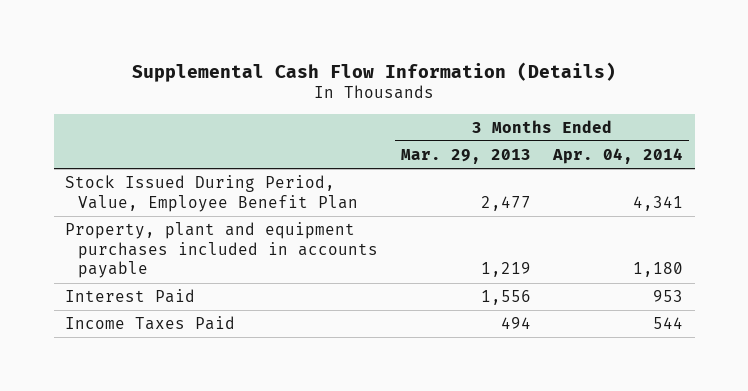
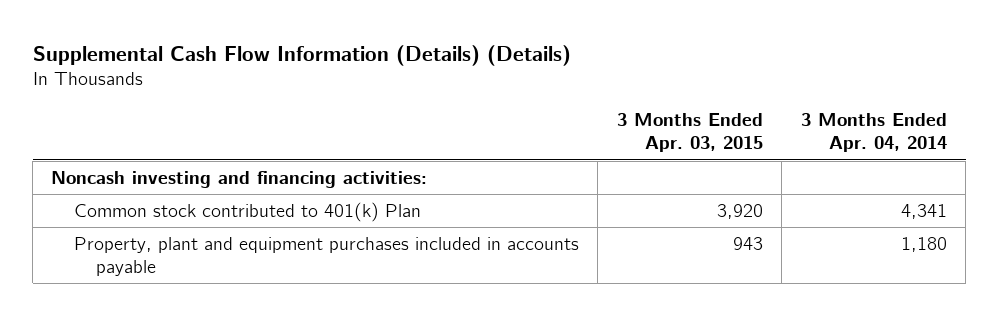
[132,61,617,82] Supplemental Cash Flow Information (Details) -> [32,44,571,66] Supplemental Cash Flow Information (Details) (Details)
[400,148,531,164] Mar. 29, 2013 -> none
none -> [616,113,763,153] 3 Months Ended Apr. 03, 2015
none -> [51,170,428,188] Noncash investing and financing activities:
[65,174,359,212] Stock Issued During Period, Value, Employee Benefit Plan -> [73,201,421,222] Common stock contributed to 401(k) Plan
[65,288,196,303] Interest Paid -> none
[65,315,236,330] Income Taxes Paid -> none

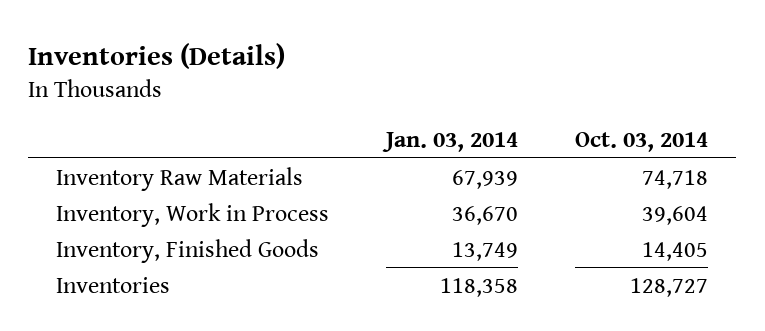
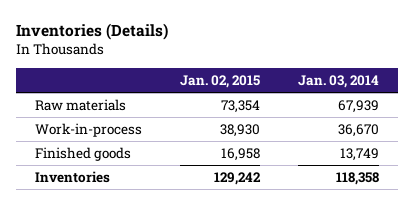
[575,132,709,153] Oct. 03, 2014 -> none
none -> [179,74,260,88] Jan. 02, 2015
[56,166,304,191] Inventory Raw Materials -> [34,98,126,111] Raw materials
[56,202,330,227] Inventory, Work in Process -> [34,122,142,137] Work-in-process
[56,238,320,263] Inventory, Finished Goods -> [34,146,131,161] Finished goods

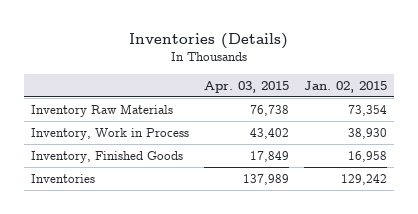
[298,74,380,88] Jan. 03, 2014 -> none
none -> [203,80,289,93] Apr. 03, 2015
[34,98,126,111] Raw materials -> [31,103,174,117] Inventory Raw Materials
[34,122,142,137] Work-in-process -> [31,127,190,140] Inventory, Work in Process
[34,146,131,161] Finished goods -> [31,150,184,163] Inventory, Finished Goods

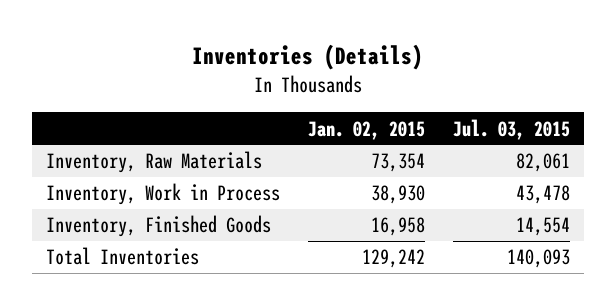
[203,80,289,93] Apr. 03, 2015 -> none
none -> [453,118,571,140] Jul. 03, 2015
[31,103,174,117] Inventory Raw Materials -> [46,151,263,174] Inventory, Raw Materials
[31,173,96,183] Inventories -> [46,247,200,266] Total Inventories

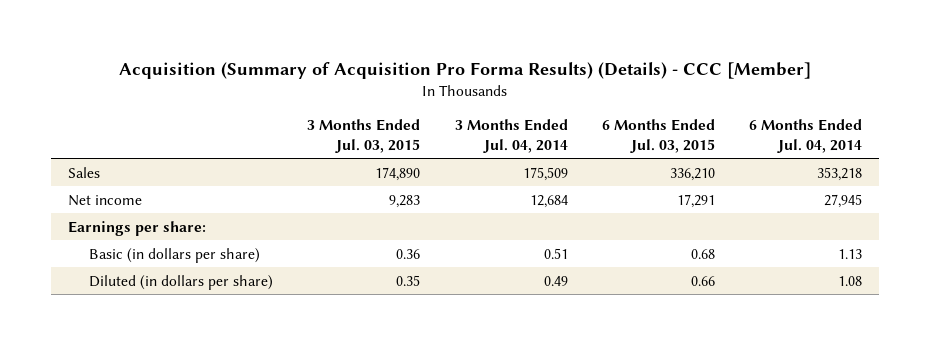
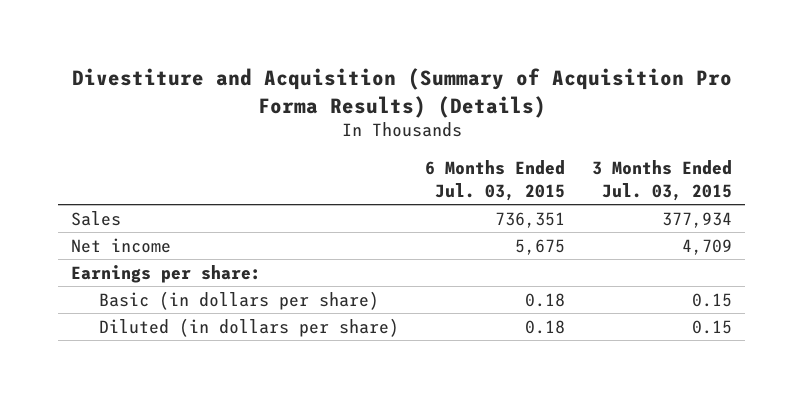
[119,61,812,79] Acquisition (Summary of Acquisition Pro Forma Results) (Details) - CCC [Member] -> [71,68,732,118] Divestiture and Acquisition (Summary of Acquisition Pro Forma Results) (Details)
[454,119,568,153] 3 Months Ended Jul. 04, 2014 -> none
[749,119,863,153] 6 Months Ended Jul. 04, 2014 -> none
[375,166,421,181] 174,890 -> [662,211,733,228] 377,934
[669,167,715,181] 336,210 -> [495,211,566,228] 736,351
[389,194,421,208] 9,283 -> [682,238,733,255] 4,709
[676,193,715,208] 17,291 -> [515,238,566,255] 5,675
[396,248,421,259] 0.36 -> [692,292,733,307] 0.15
[690,248,715,259] 0.68 -> [525,292,566,307] 0.18
[396,274,421,286] 0.35 -> [692,319,733,334] 0.15
[690,275,715,286] 0.66 -> [525,319,566,334] 0.18

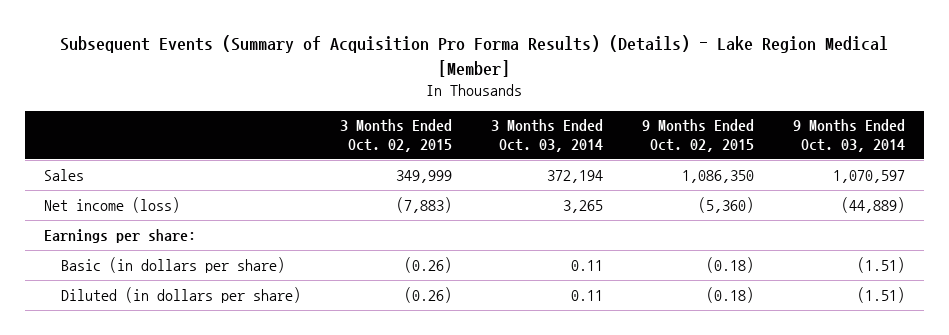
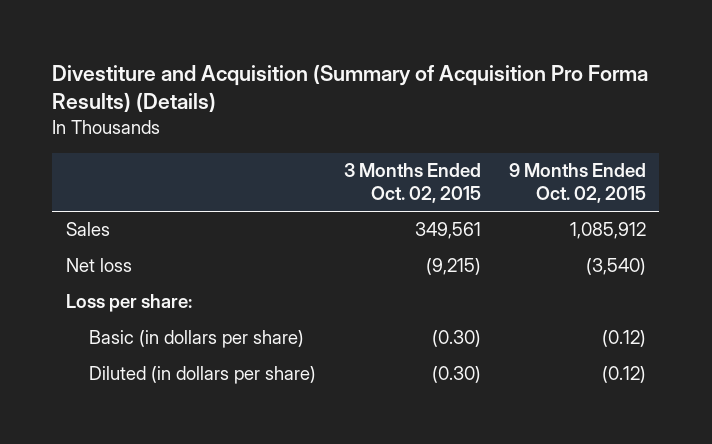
[60,35,889,77] Subsequent Events (Summary of Acquisition Pro Forma Results) (Details) - Lake Region Medical [Member] -> [52,63,649,113] Divestiture and Acquisition (Summary of Acquisition Pro Forma Results) (Details)
[490,119,603,153] 3 Months Ended Oct. 03, 2014 -> none
[792,119,905,153] 9 Months Ended Oct. 03, 2014 -> none
[395,169,452,183] 349,999 -> [414,222,481,240] 349,561
[681,169,754,183] 1,086,350 -> [569,222,646,240] 1,085,912
[44,196,181,213] Net income (loss) -> [66,258,133,273] Net loss
[395,196,452,213] (7,883) -> [425,258,481,276] (9,215)
[697,196,754,213] (5,360) -> [585,258,646,276] (3,540)
[44,228,197,243] Earnings per share: -> [66,294,193,313] Loss per share:
[403,256,452,273] (0.26) -> [431,330,481,348] (0.30)
[705,256,754,273] (0.18) -> [601,330,646,348] (0.12)
[403,286,452,303] (0.26) -> [431,366,481,384] (0.30)
[705,286,754,303] (0.18) -> [601,366,646,384] (0.12)

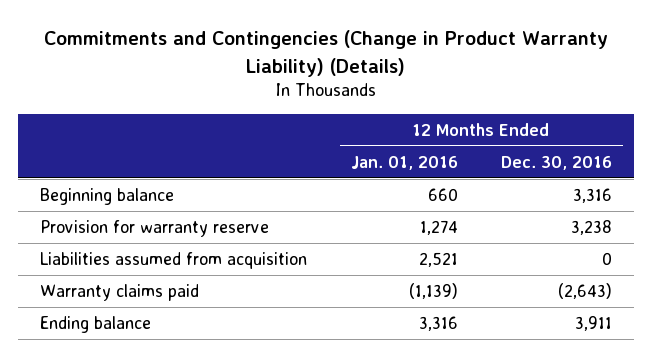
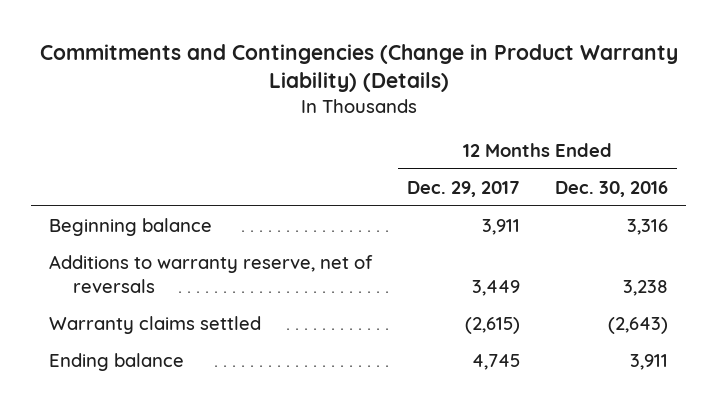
[350,155,458,170] Jan. 01, 2016 -> none
none -> [407,180,521,197] Dec. 29, 2017
[39,251,307,269] Liabilities assumed from acquisition -> none
[39,219,269,237] Provision for warranty reserve -> [48,255,373,293] Additions to warranty reserve, net of reversals
[39,283,199,301] Warranty claims paid -> [48,316,261,335] Warranty claims settled

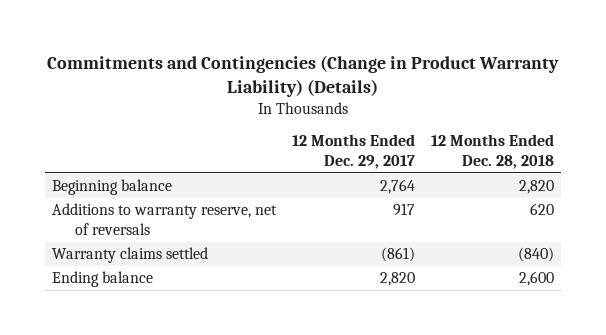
[555,180,669,197] Dec. 30, 2016 -> none
none -> [430,134,554,170] 12 Months Ended Dec. 28, 2018
[482,219,521,236] 3,911 -> [380,179,416,195] 2,764
[472,279,521,296] 3,449 -> [393,203,416,217] 917
[465,317,521,335] (2,615) -> [381,247,416,263] (861)
[472,354,521,371] 4,745 -> [380,272,416,287] 2,820

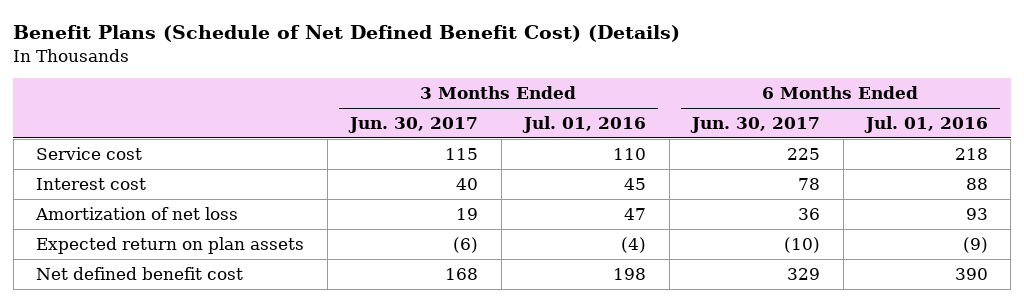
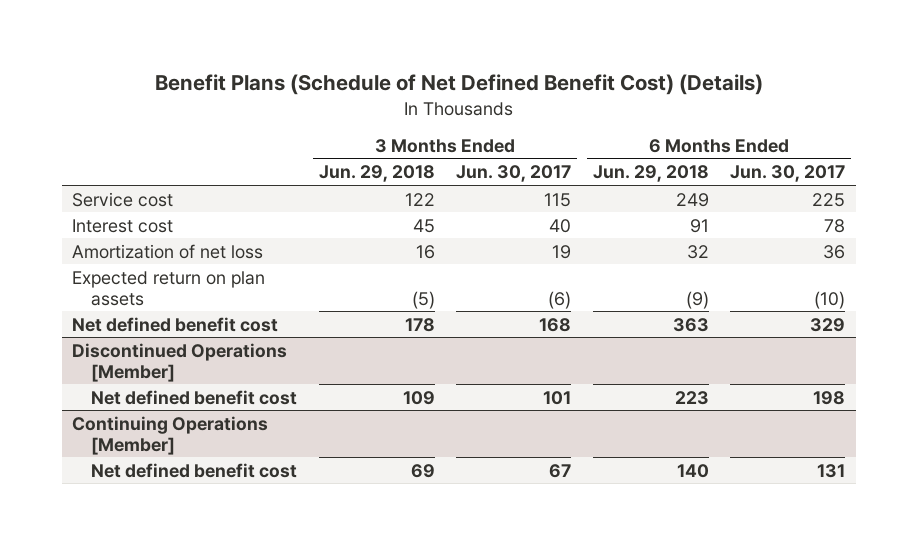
[522,115,647,133] Jul. 01, 2016 -> none
[864,115,989,133] Jul. 01, 2016 -> none
none -> [318,165,435,183] Jun. 29, 2018
none -> [592,165,709,183] Jun. 29, 2018
none -> [72,342,288,382] Discontinued Operations [Member]
none -> [91,389,298,405] Net defined benefit cost
none -> [72,415,269,455] Continuing Operations [Member]
none -> [91,462,298,478] Net defined benefit cost

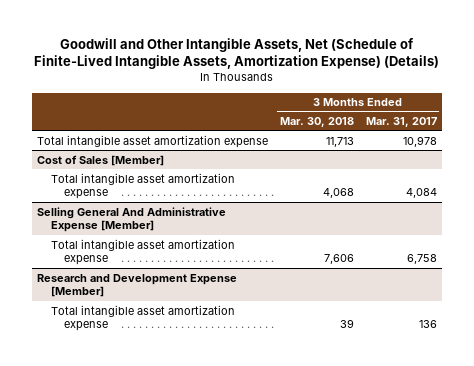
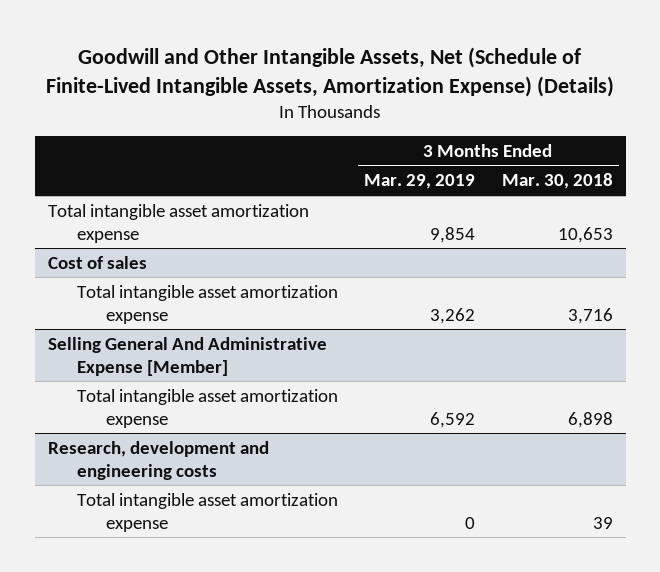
[365,117,437,128] Mar. 31, 2017 -> none
none -> [364,174,476,190] Mar. 29, 2019
[325,136,354,147] 11,713 -> [557,226,613,243] 10,653
[37,154,165,166] Cost of Sales [Member] -> [47,255,147,269] Cost of sales
[322,188,354,199] 4,068 -> [567,307,613,324] 3,716
[323,254,354,265] 7,606 -> [567,411,613,428] 6,898
[37,273,238,298] Research and Development Expense [Member] -> [47,440,269,480] Research, development and engineering costs

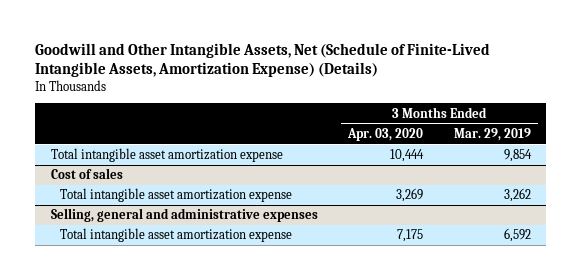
[501,173,613,190] Mar. 30, 2018 -> none
none -> [347,127,424,141] Apr. 03, 2020
[47,336,327,376] Selling General And Administrative Expense [Member] -> [50,208,318,223] Selling, general and administrative expenses
[47,440,269,480] Research, development and engineering costs -> none
[77,492,339,532] Total intangible asset amortization expense -> none

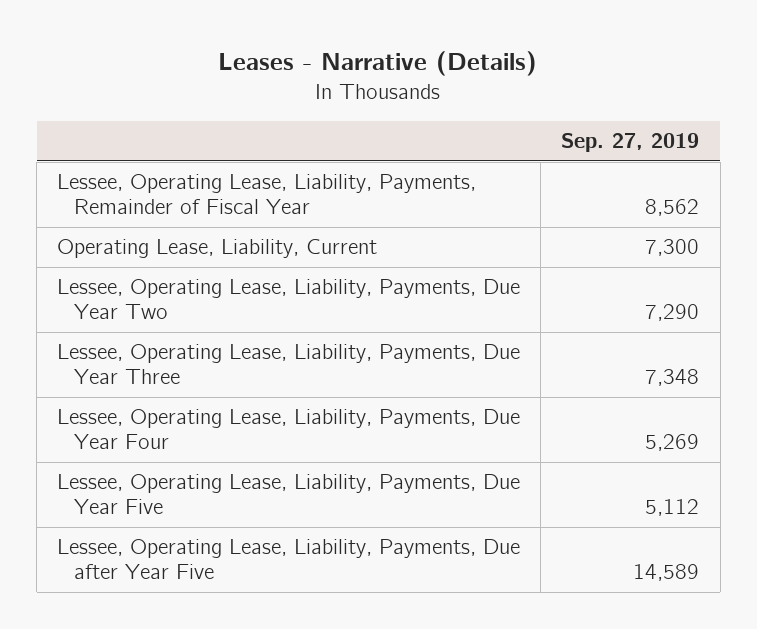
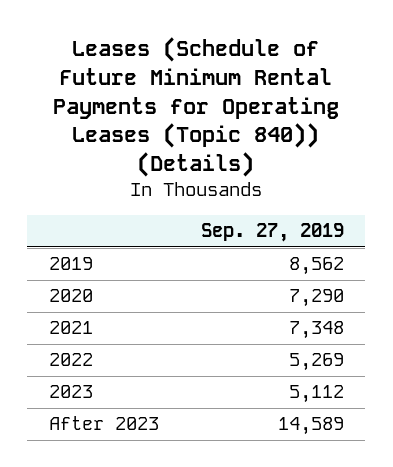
[218,51,538,77] Leases - Narrative (Details) -> [53,37,340,178] Leases (Schedule of Future Minimum Rental Payments for Operating Leases (Topic 840)) (Details)
[57,239,378,259] Operating Lease, Liability, Current -> none
[57,174,477,215] Lessee, Operating Lease, Liability, Payments, Remainder of Fiscal Year -> [48,257,93,271] 2019
[57,279,521,320] Lessee, Operating Lease, Liability, Payments, Due Year Two -> [48,289,93,303] 2020
[57,344,521,385] Lessee, Operating Lease, Liability, Payments, Due Year Three -> [48,321,93,335] 2021
[57,409,521,450] Lessee, Operating Lease, Liability, Payments, Due Year Four -> [48,353,93,367] 2022
[57,474,521,515] Lessee, Operating Lease, Liability, Payments, Due Year Five -> [48,385,93,399] 2023
[57,539,521,580] Lessee, Operating Lease, Liability, Payments, Due after Year Five -> [48,416,159,431] After 2023

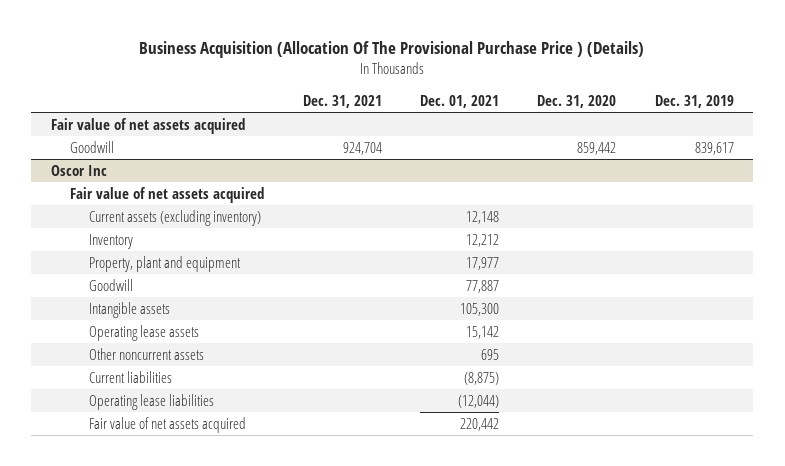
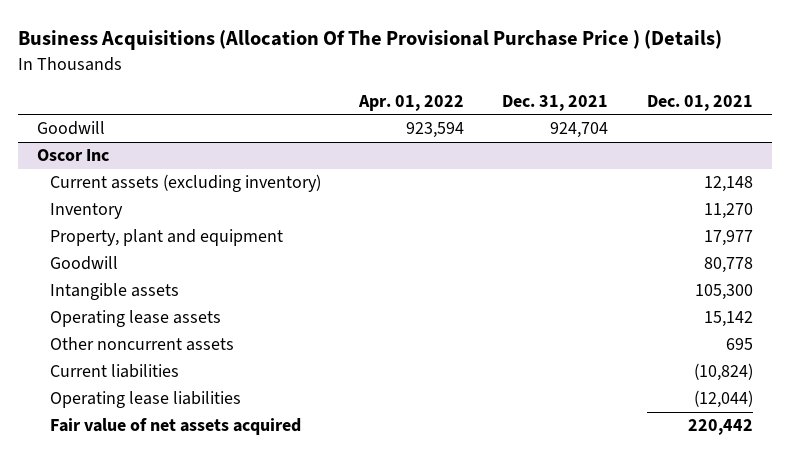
[139,41,645,59] Business Acquisition (Allocation Of The Provisional Purchase Price ) (Details) -> [17,30,722,51] Business Acquisitions (Allocation Of The Provisional Purchase Price ) (Details)
[537,95,617,109] Dec. 31, 2020 -> none
[654,95,734,109] Dec. 31, 2019 -> none
none -> [357,94,464,111] Apr. 01, 2022
[50,117,245,134] Fair value of net assets acquired -> none
[70,186,265,203] Fair value of net assets acquired -> none
[465,233,499,247] 12,212 -> [703,203,753,220] 11,270
[465,279,499,293] 77,887 -> [703,257,753,274] 80,778
[463,371,499,385] (8,875) -> [693,363,753,382] (10,824)

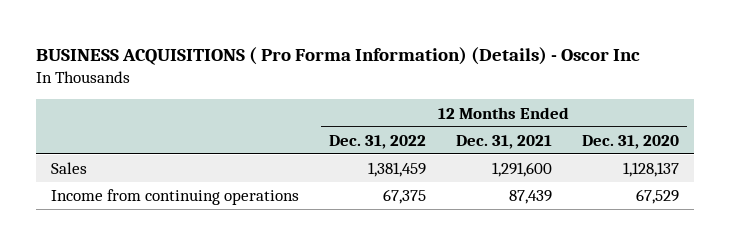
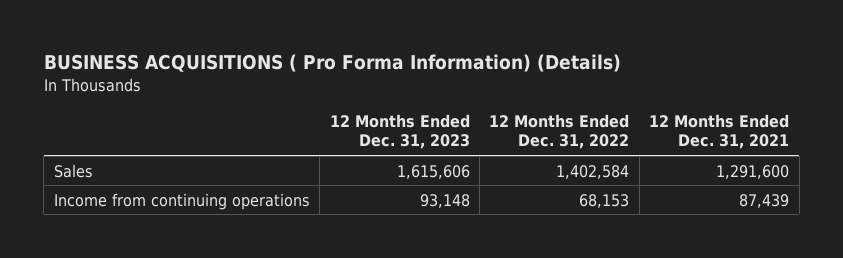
[35,46,640,65] BUSINESS ACQUISITIONS ( Pro Forma Information) (Details) - Oscor Inc -> [43,53,621,72] BUSINESS ACQUISITIONS ( Pro Forma Information) (Details)
[582,134,680,149] Dec. 31, 2020 -> none
none -> [329,114,470,150] 12 Months Ended Dec. 31, 2023
[367,162,426,178] 1,381,459 -> [556,164,630,179] 1,402,584
[382,189,426,205] 67,375 -> [579,193,630,208] 68,153

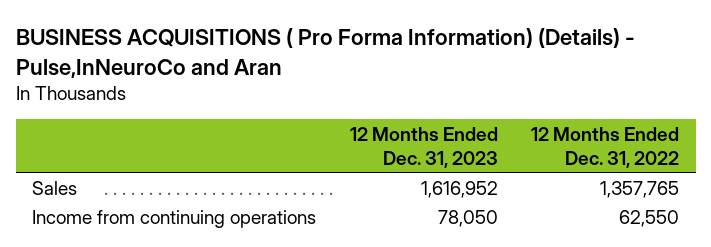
[43,53,621,72] BUSINESS ACQUISITIONS ( Pro Forma Information) (Details) -> [15,28,635,78] BUSINESS ACQUISITIONS ( Pro Forma Information) (Details) - Pulse,InNeuroCo and Aran
[649,114,790,150] 12 Months Ended Dec. 31, 2021 -> none
[396,164,470,179] 1,615,606 -> [420,180,498,198] 1,616,952
[556,164,630,179] 1,402,584 -> [600,180,680,198] 1,357,765
[419,193,470,208] 93,148 -> [437,209,498,227] 78,050
[579,193,630,208] 68,153 -> [619,209,680,227] 62,550

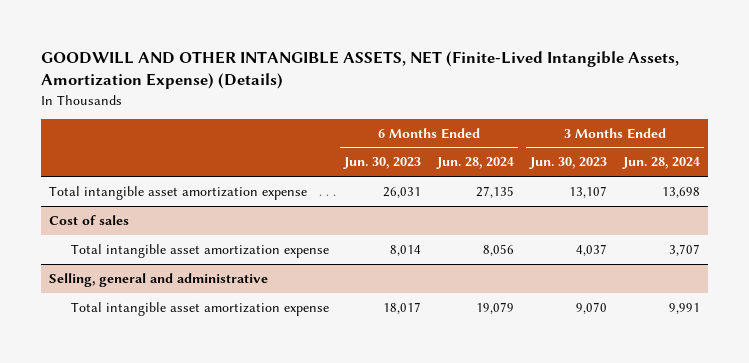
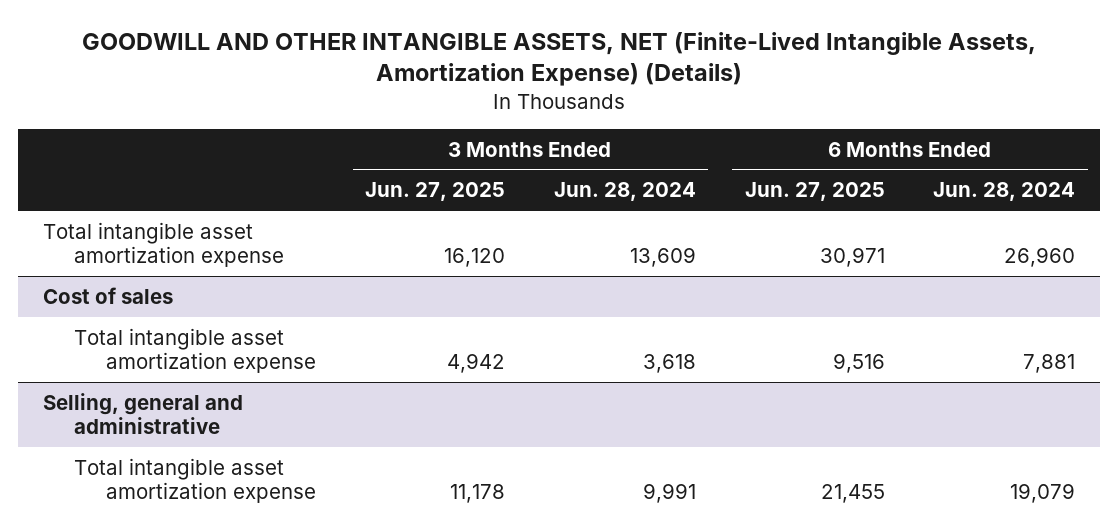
[343,157,422,170] Jun. 30, 2023 -> none
[528,157,607,170] Jun. 30, 2023 -> none
none -> [364,182,505,202] Jun. 27, 2025
none -> [744,182,885,202] Jun. 27, 2025
[476,185,515,198] 27,135 -> [1004,247,1076,268] 26,960
[661,186,700,198] 13,698 -> [629,247,696,268] 13,609
[483,243,515,256] 8,056 -> [1023,354,1076,374] 7,881
[668,243,700,256] 3,707 -> [642,354,696,374] 3,618

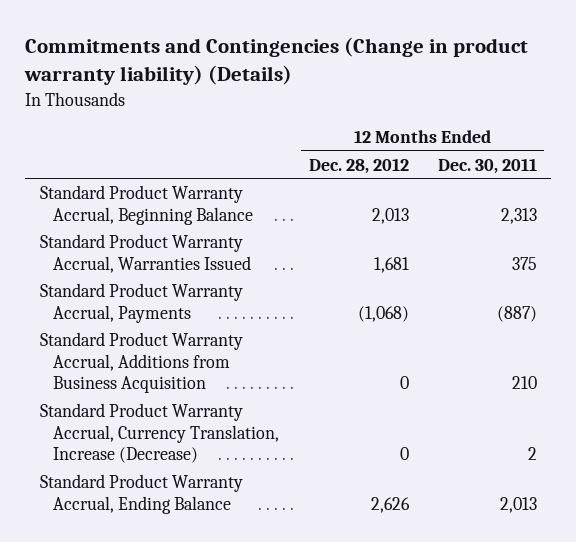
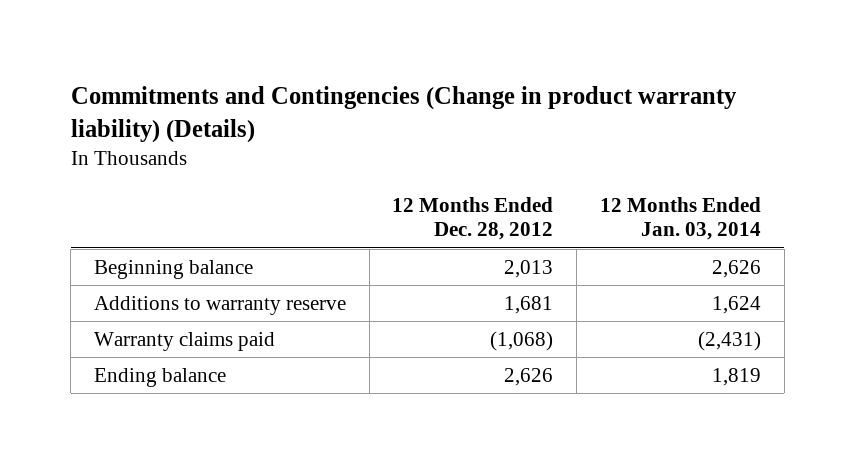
[437,157,537,174] Dec. 30, 2011 -> none
none -> [600,196,762,241] 12 Months Ended Jan. 03, 2014
[39,331,243,394] Standard Product Warranty Accrual, Additions from Business Acquisition -> none
[39,402,280,464] Standard Product Warranty Accrual, Currency Translation, Increase (Decrease) -> none
[39,184,254,225] Standard Product Warranty Accrual, Beginning Balance -> [93,260,253,280] Beginning balance
[39,233,252,273] Standard Product Warranty Accrual, Warranties Issued -> [93,296,346,316] Additions to warranty reserve
[39,282,243,323] Standard Product Warranty Accrual, Payments -> [93,332,275,352] Warranty claims paid
[39,473,243,514] Standard Product Warranty Accrual, Ending Balance -> [93,368,226,388] Ending balance

